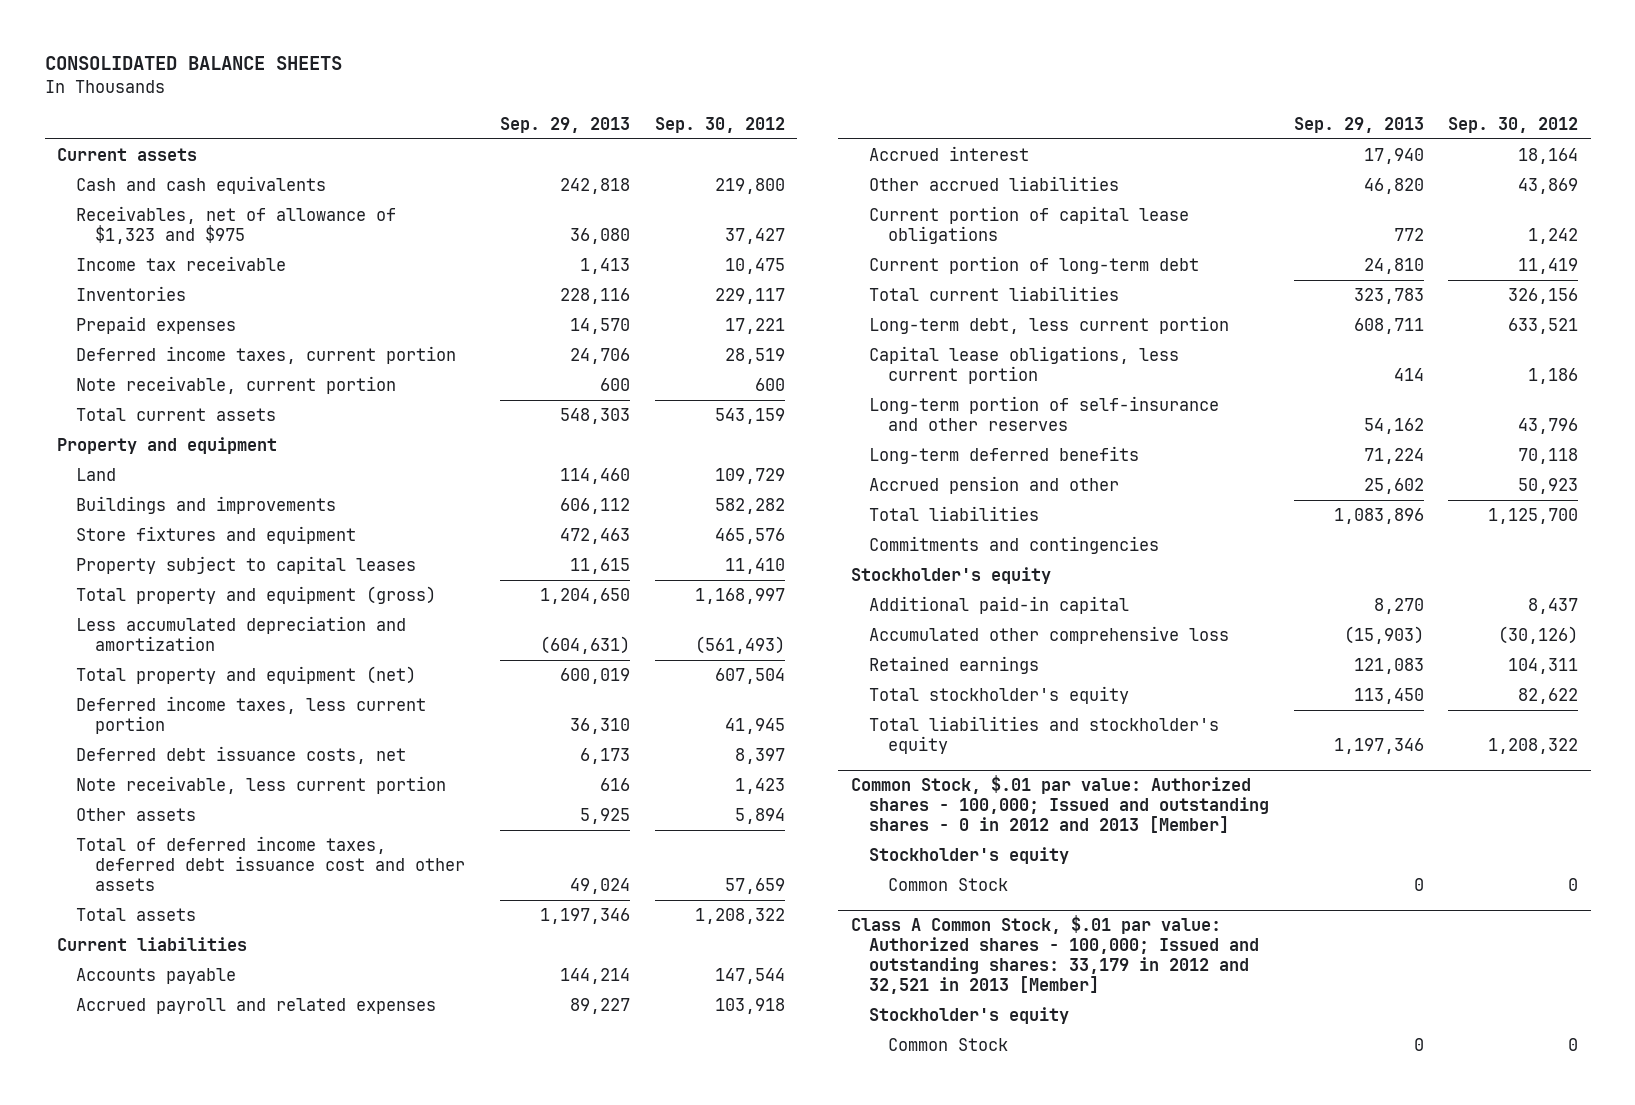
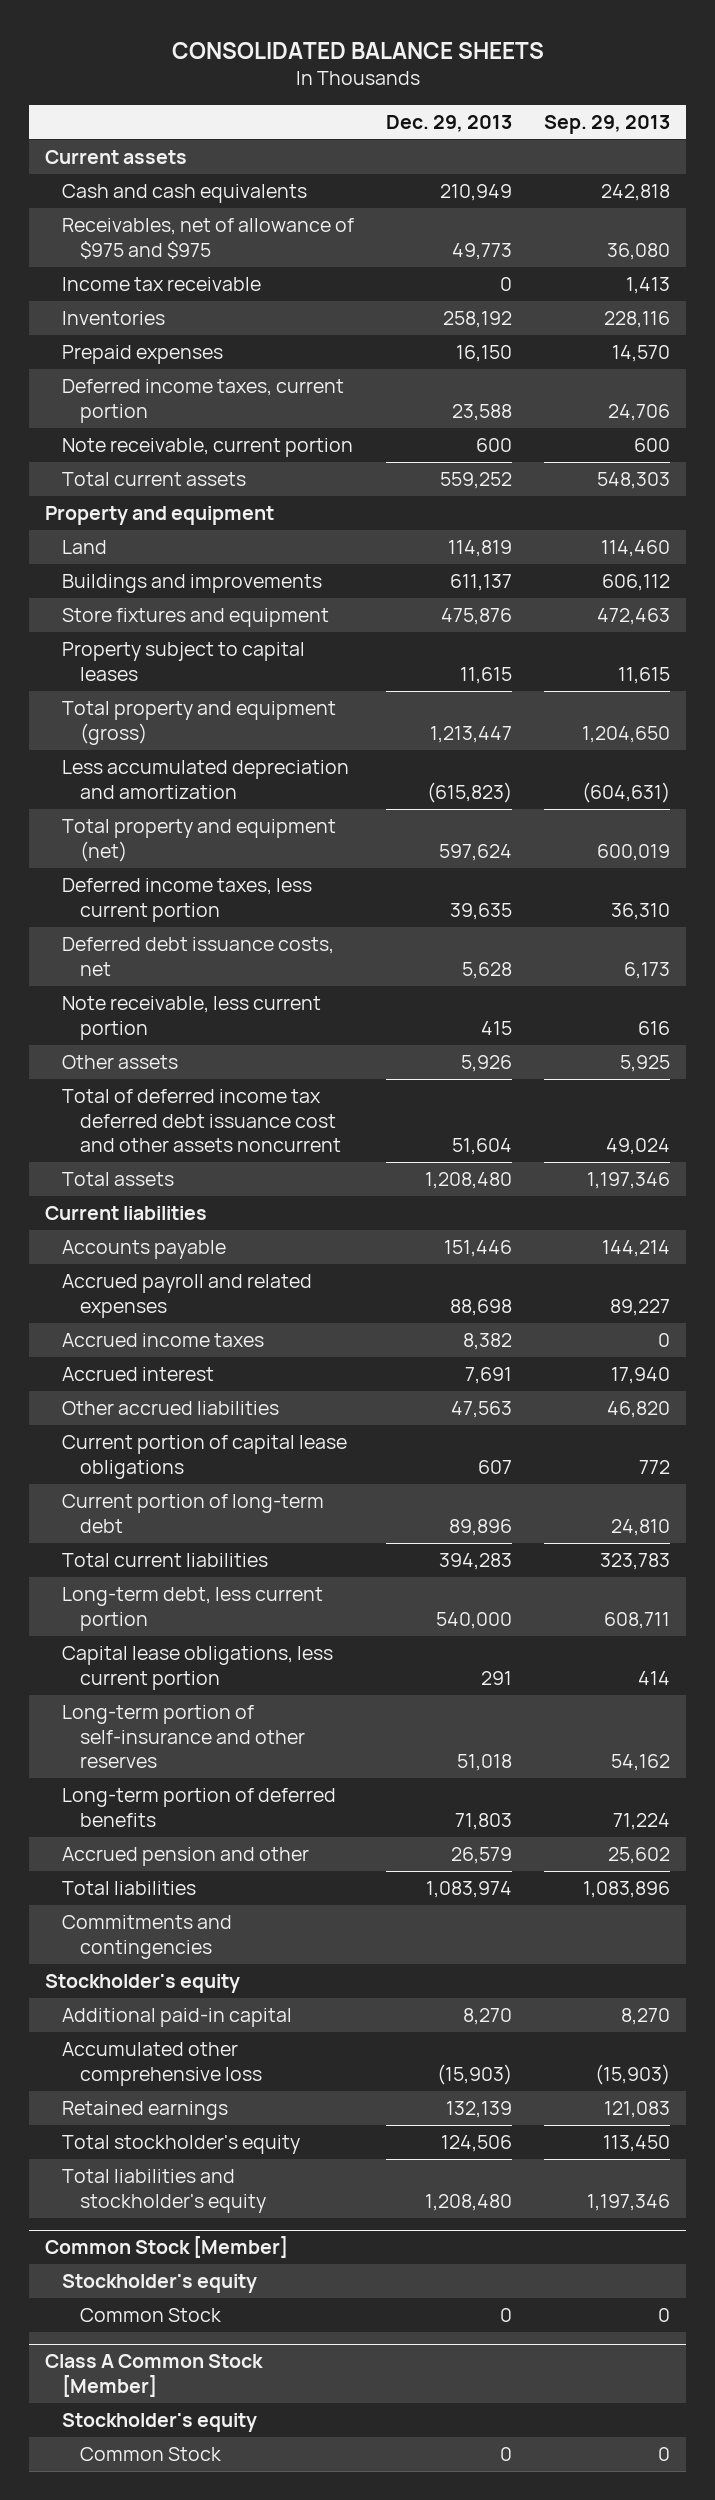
[654,117,785,134] Sep. 30, 2012 -> none
none -> [386,114,513,132] Dec. 29, 2013
[75,205,396,245] Receivables, net of allowance of $1,323 and $975 -> [62,218,355,259] Receivables, net of allowance of $975 and $975
[75,835,465,892] Total of deferred income taxes, deferred debt issuance cost and other assets -> [62,1089,341,1153] Total of deferred income tax deferred debt issuance cost and other assets noncurrent
none -> [62,1333,265,1348] Accrued income taxes
[869,445,1140,464] Long-term deferred benefits -> [62,1788,337,1827] Long-term portion of deferred benefits
[850,774,1270,834] Common Stock, $.01 par value: Authorized shares - 100,000; Issued and outstanding shares - 0 in 2012 and 2013 [Member] -> none
none -> [44,2236,288,2259] Common Stock [Member]
[850,914,1260,995] Class A Common Stock, $.01 par value: Authorized shares - 100,000; Issued and outstanding shares: 33,179 in 2012 and 32,521 in 2013 [Member] -> none
none -> [44,2354,263,2397] Class A Common Stock [Member]

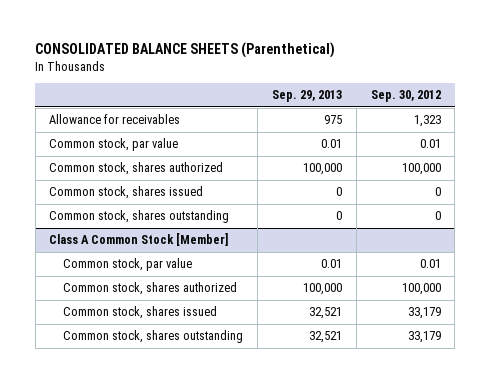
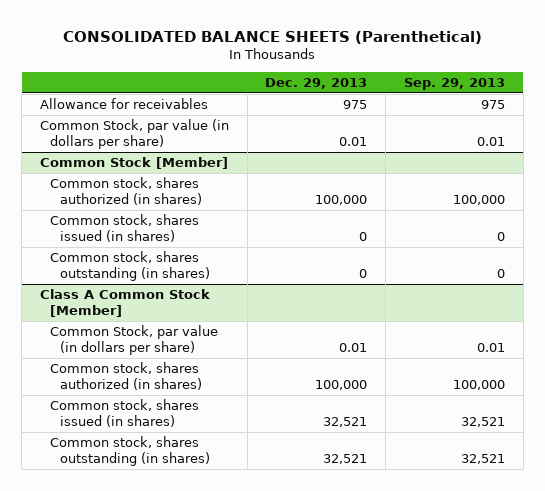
[370,90,441,103] Sep. 30, 2012 -> none
none -> [265,78,368,90] Dec. 29, 2013
[49,138,179,152] Common stock, par value -> [39,119,229,150] Common Stock, par value (in dollars per share)
none -> [39,157,228,170] Common Stock [Member]
[49,162,224,176] Common stock, shares authorized -> [50,177,203,206] Common stock, shares authorized (in shares)
[49,186,204,200] Common stock, shares issued -> [50,214,200,243] Common stock, shares issued (in shares)
[49,210,230,224] Common stock, shares outstanding -> [50,251,211,282] Common stock, shares outstanding (in shares)
[63,258,193,272] Common stock, par value -> [50,325,219,356] Common Stock, par value (in dollars per share)
[63,282,238,296] Common stock, shares authorized -> [50,362,203,391] Common stock, shares authorized (in shares)
[63,306,218,320] Common stock, shares issued -> [50,399,200,428] Common stock, shares issued (in shares)
[63,330,244,344] Common stock, shares outstanding -> [50,436,211,467] Common stock, shares outstanding (in shares)

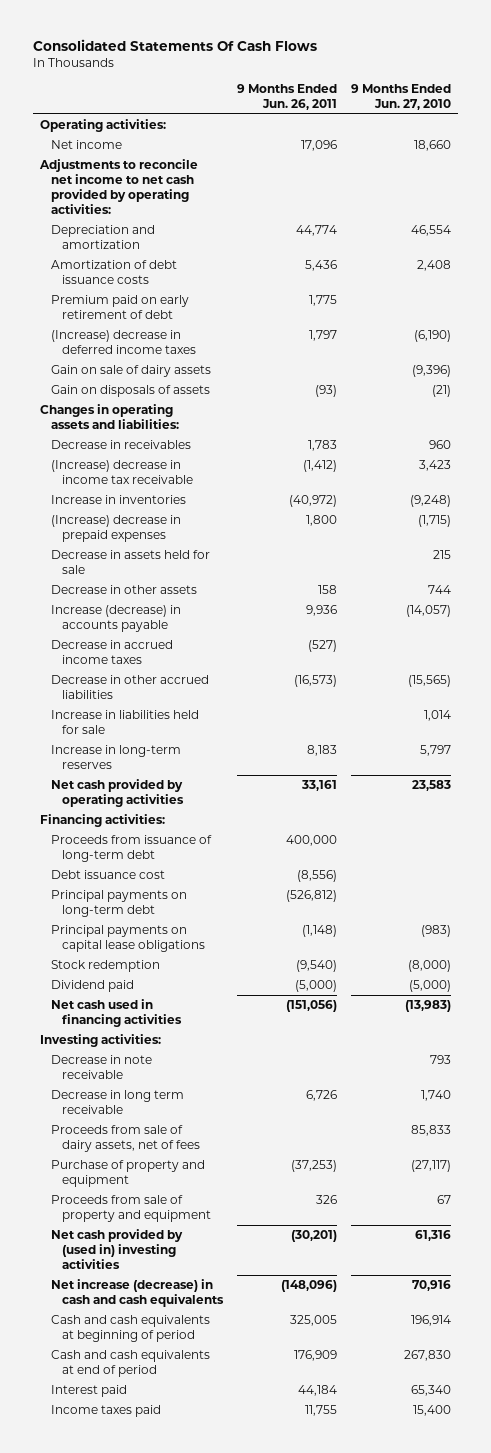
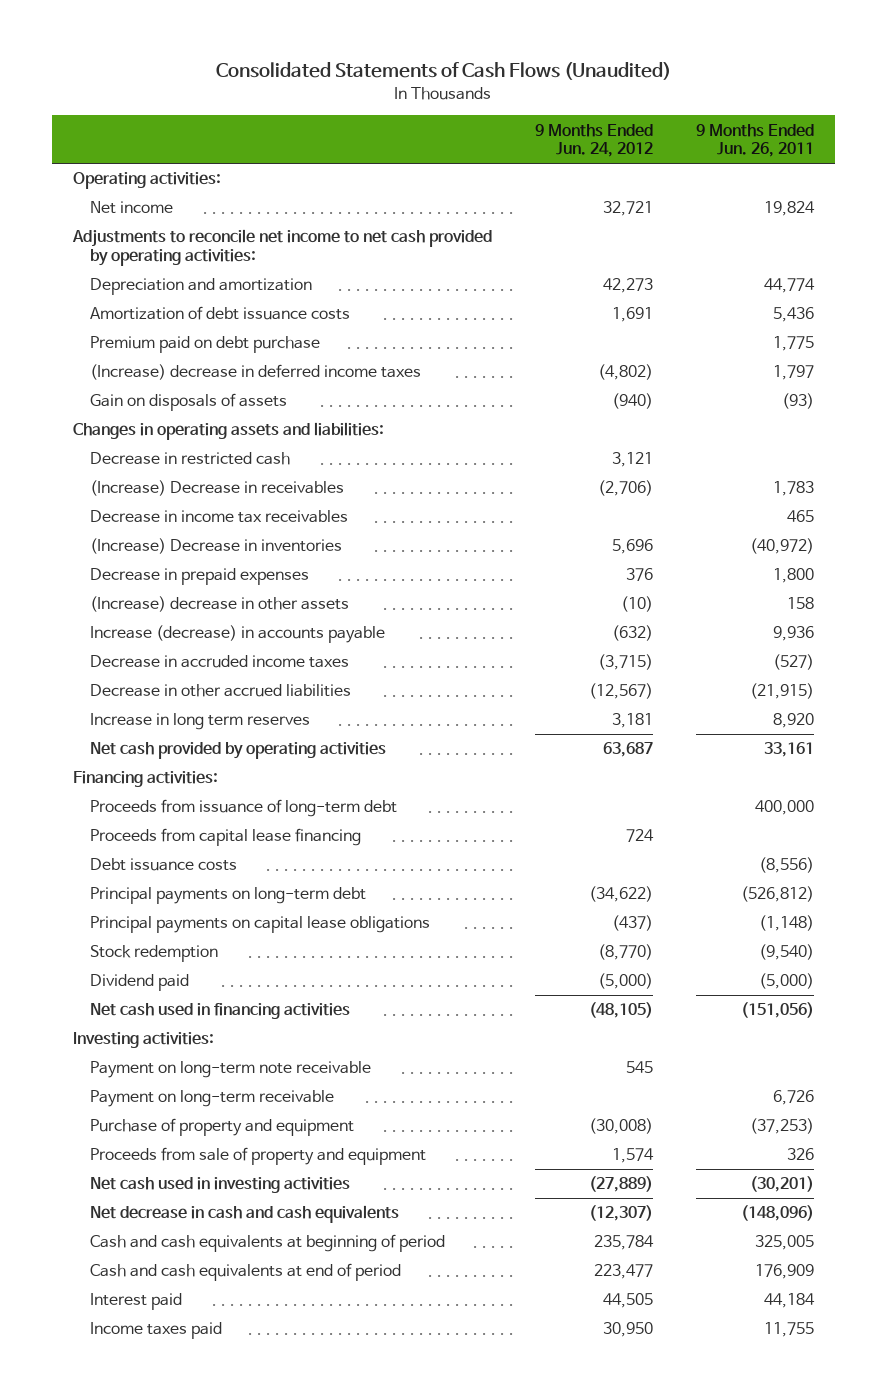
[32,38,317,51] Consolidated Statements Of Cash Flows -> [216,62,672,81] Consolidated Statements of Cash Flows (Unaudited)
[351,83,452,110] 9 Months Ended Jun. 27, 2010 -> none
none -> [534,123,653,158] 9 Months Ended Jun. 24, 2012
[301,140,338,152] 17,096 -> [763,201,815,217] 19,824
[50,295,189,320] Premium paid on early retirement of debt -> [89,336,320,354] Premium paid on debt purchase
[50,365,211,378] Gain on sale of dairy assets -> none
[50,550,210,575] Decrease in assets held for sale -> none
none -> [89,452,290,466] Decrease in restricted cash
[50,440,191,450] Decrease in receivables -> [89,480,344,497] (Increase) Decrease in receivables
[50,460,194,485] (Increase) decrease in income tax receivable -> [89,510,348,524] Decrease in income tax receivables
[303,460,338,473] (1,412) -> [786,510,814,523] 465
[50,495,186,505] Increase in inventories -> [89,538,342,555] (Increase) Decrease in inventories
[50,515,181,543] (Increase) decrease in prepaid expenses -> [89,568,309,586] Decrease in prepaid expenses
[50,585,197,595] Decrease in other assets -> [89,596,349,613] (Increase) decrease in other assets
[50,710,199,735] Increase in liabilities held for sale -> none
[50,640,173,665] Decrease in accrued income taxes -> [89,655,349,669] Decrease in accruded income taxes
[294,675,338,688] (16,573) -> [749,683,814,700] (21,915)
[50,745,181,770] Increase in long-term reserves -> [89,713,310,731] Increase in long term reserves
[307,745,338,757] 8,183 -> [772,713,814,729] 8,920
none -> [89,828,361,847] Proceeds from capital lease financing
[50,870,165,880] Debt issuance cost -> [89,858,237,872] Debt issuance costs
[50,1125,201,1153] Proceeds from sale of dairy assets, net of fees -> none
[50,1055,152,1080] Decrease in note receivable -> [89,1061,371,1079] Payment on long-term note receivable
[50,1090,184,1115] Decrease in long term receivable -> [89,1090,334,1108] Payment on long-term receivable
[50,1229,183,1269] Net cash provided by (used in) investing activities -> [89,1177,350,1194] Net cash used in investing activities
[50,1279,225,1308] Net increase (decrease) in cash and cash equivalents -> [89,1205,399,1224] Net decrease in cash and cash equivalents

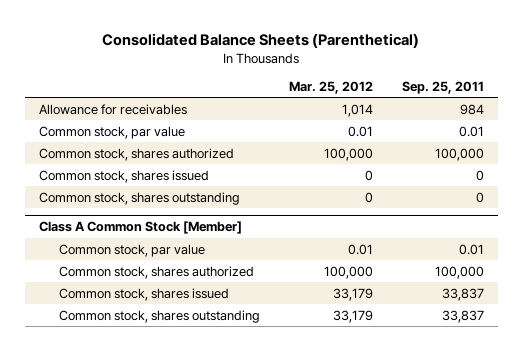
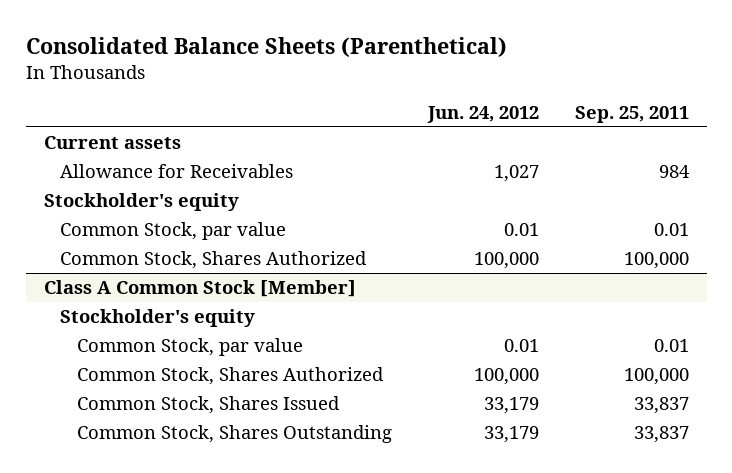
[288,81,373,95] Mar. 25, 2012 -> none
none -> [426,105,539,123] Jun. 24, 2012
[39,169,210,183] Common stock, shares issued -> none
[39,191,241,205] Common stock, shares outstanding -> none
none -> [43,136,181,150] Current assets
[39,103,188,115] Allowance for receivables -> [60,164,294,179] Allowance for Receivables
none -> [43,193,239,212] Stockholder's equity
[39,125,186,139] Common stock, par value -> [60,222,287,241] Common Stock, par value
[39,147,235,161] Common stock, shares authorized -> [60,251,368,270] Common Stock, Shares Authorized
none -> [60,309,256,328] Stockholder's equity
[58,243,205,257] Common stock, par value -> [77,338,304,357] Common Stock, par value
[58,265,254,279] Common stock, shares authorized -> [77,367,385,386] Common Stock, Shares Authorized
[58,287,229,301] Common stock, shares issued -> [77,396,341,415] Common Stock, Shares Issued
[58,309,260,323] Common stock, shares outstanding -> [77,425,393,444] Common Stock, Shares Outstanding

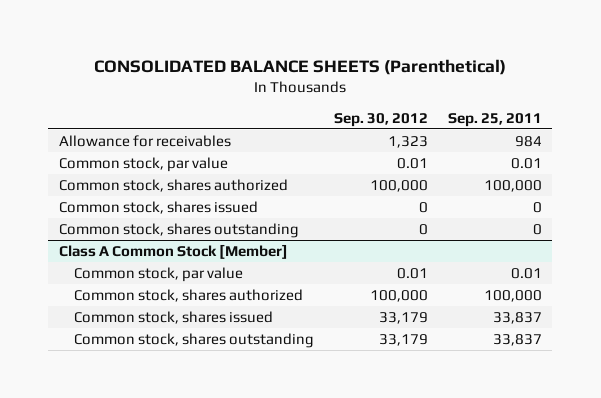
[25,37,507,58] Consolidated Balance Sheets (Parenthetical) -> [94,58,507,75] CONSOLIDATED BALANCE SHEETS (Parenthetical)
[426,105,539,123] Jun. 24, 2012 -> none
none -> [333,112,428,127] Sep. 30, 2012
[43,136,181,150] Current assets -> none
[43,193,239,212] Stockholder's equity -> none
[60,164,294,179] Allowance for Receivables -> [58,134,231,147] Allowance for receivables
[60,222,287,241] Common Stock, par value -> [58,156,228,172] Common stock, par value
[60,251,368,270] Common Stock, Shares Authorized -> [58,178,288,192] Common stock, shares authorized
none -> [58,200,258,214] Common stock, shares issued
none -> [58,222,299,238] Common stock, shares outstanding
[60,309,256,328] Stockholder's equity -> none
[77,338,304,357] Common Stock, par value -> [73,266,243,282] Common stock, par value
[77,367,385,386] Common Stock, Shares Authorized -> [73,288,303,302] Common stock, shares authorized
[77,396,341,415] Common Stock, Shares Issued -> [73,310,273,324] Common stock, shares issued
[77,425,393,444] Common Stock, Shares Outstanding -> [73,332,314,348] Common stock, shares outstanding

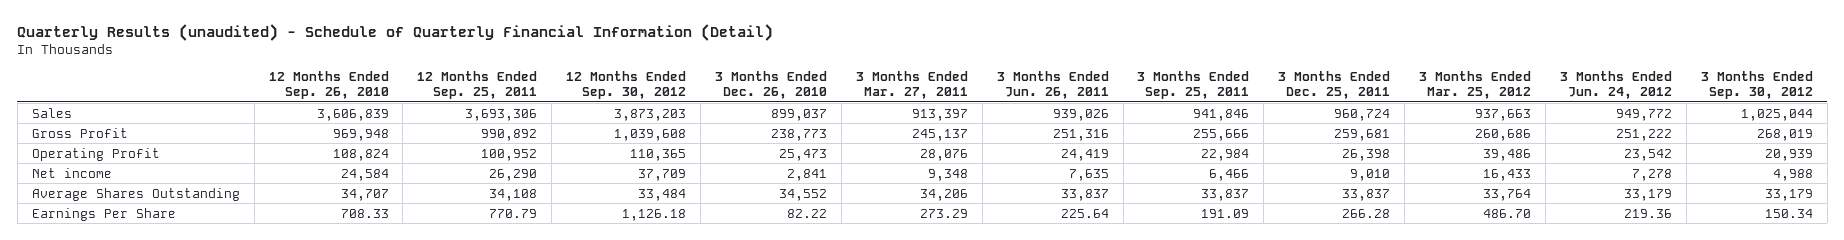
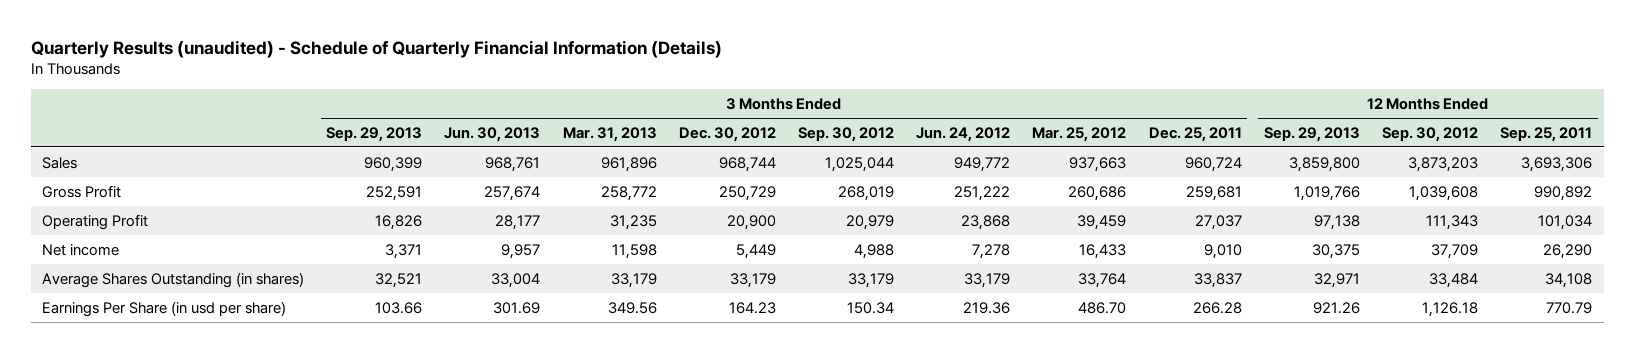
[17,23,774,41] Quarterly Results (unaudited) - Schedule of Quarterly Financial Information (Detail) -> [30,40,722,59] Quarterly Results (unaudited) - Schedule of Quarterly Financial Information (Details)
[268,70,389,99] 12 Months Ended Sep. 26, 2010 -> none
[714,70,827,99] 3 Months Ended Dec. 26, 2010 -> none
[855,70,968,99] 3 Months Ended Mar. 27, 2011 -> none
[996,70,1109,99] 3 Months Ended Jun. 26, 2011 -> none
[1137,70,1250,99] 3 Months Ended Sep. 25, 2011 -> none
none -> [326,126,423,142] Sep. 29, 2013
none -> [444,126,541,142] Jun. 30, 2013
none -> [562,126,657,142] Mar. 31, 2013
none -> [678,126,776,142] Dec. 30, 2012
none -> [1263,126,1360,142] Sep. 29, 2013
[481,148,538,161] 100,952 -> [1538,214,1593,230] 101,034
[630,148,687,161] 110,365 -> [1426,214,1479,230] 111,343
[1342,148,1391,161] 26,398 -> [1194,214,1242,230] 27,037
[1483,148,1532,161] 39,486 -> [1077,214,1127,230] 39,459
[1623,148,1672,161] 23,542 -> [961,214,1011,230] 23,868
[1764,148,1813,161] 20,939 -> [846,214,895,230] 20,979
[31,187,240,201] Average Shares Outstanding -> [41,271,304,288] Average Shares Outstanding (in shares)
[31,207,176,221] Earnings Per Share -> [41,300,286,317] Earnings Per Share (in usd per share)

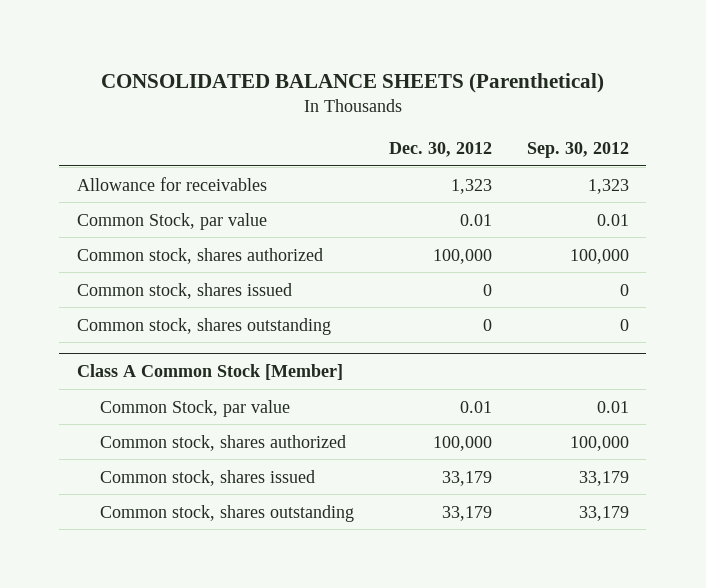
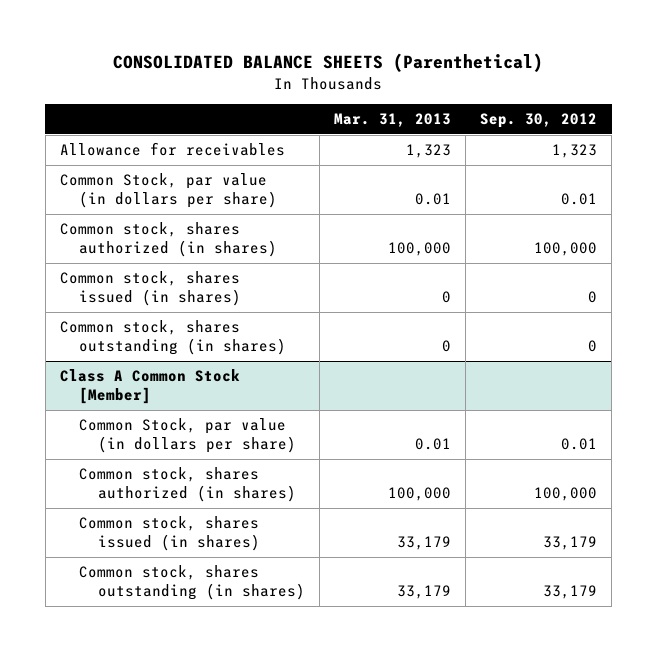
[388,142,492,158] Dec. 30, 2012 -> none
none -> [334,113,452,128] Mar. 31, 2013
[76,212,267,230] Common Stock, par value -> [59,173,277,209] Common Stock, par value (in dollars per share)
[76,247,323,264] Common stock, shares authorized -> [59,222,277,258] Common stock, shares authorized (in shares)
[76,282,292,299] Common stock, shares issued -> [59,271,241,307] Common stock, shares issued (in shares)
[76,317,331,335] Common stock, shares outstanding -> [59,320,286,356] Common stock, shares outstanding (in shares)
[99,399,290,417] Common Stock, par value -> [78,418,297,454] Common Stock, par value (in dollars per share)
[99,434,346,451] Common stock, shares authorized -> [78,467,297,503] Common stock, shares authorized (in shares)
[99,469,315,486] Common stock, shares issued -> [78,516,261,552] Common stock, shares issued (in shares)
[99,504,354,522] Common stock, shares outstanding -> [78,565,306,601] Common stock, shares outstanding (in shares)

